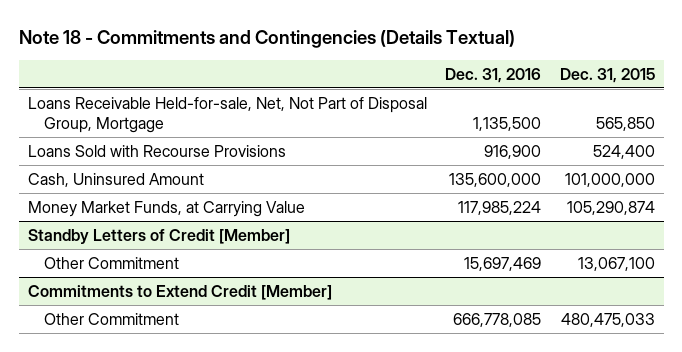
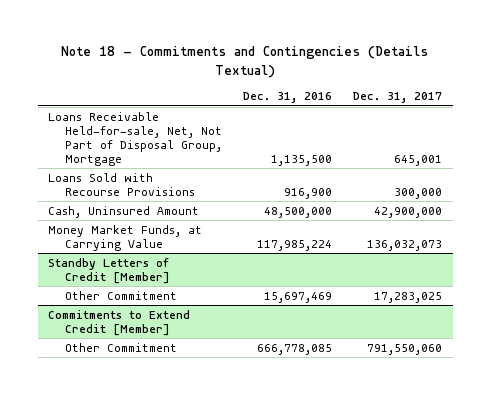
[559,67,655,83] Dec. 31, 2015 -> none
none -> [353,92,443,104] Dec. 31, 2017
[449,172,542,187] 135,600,000 -> [264,206,333,218] 48,500,000

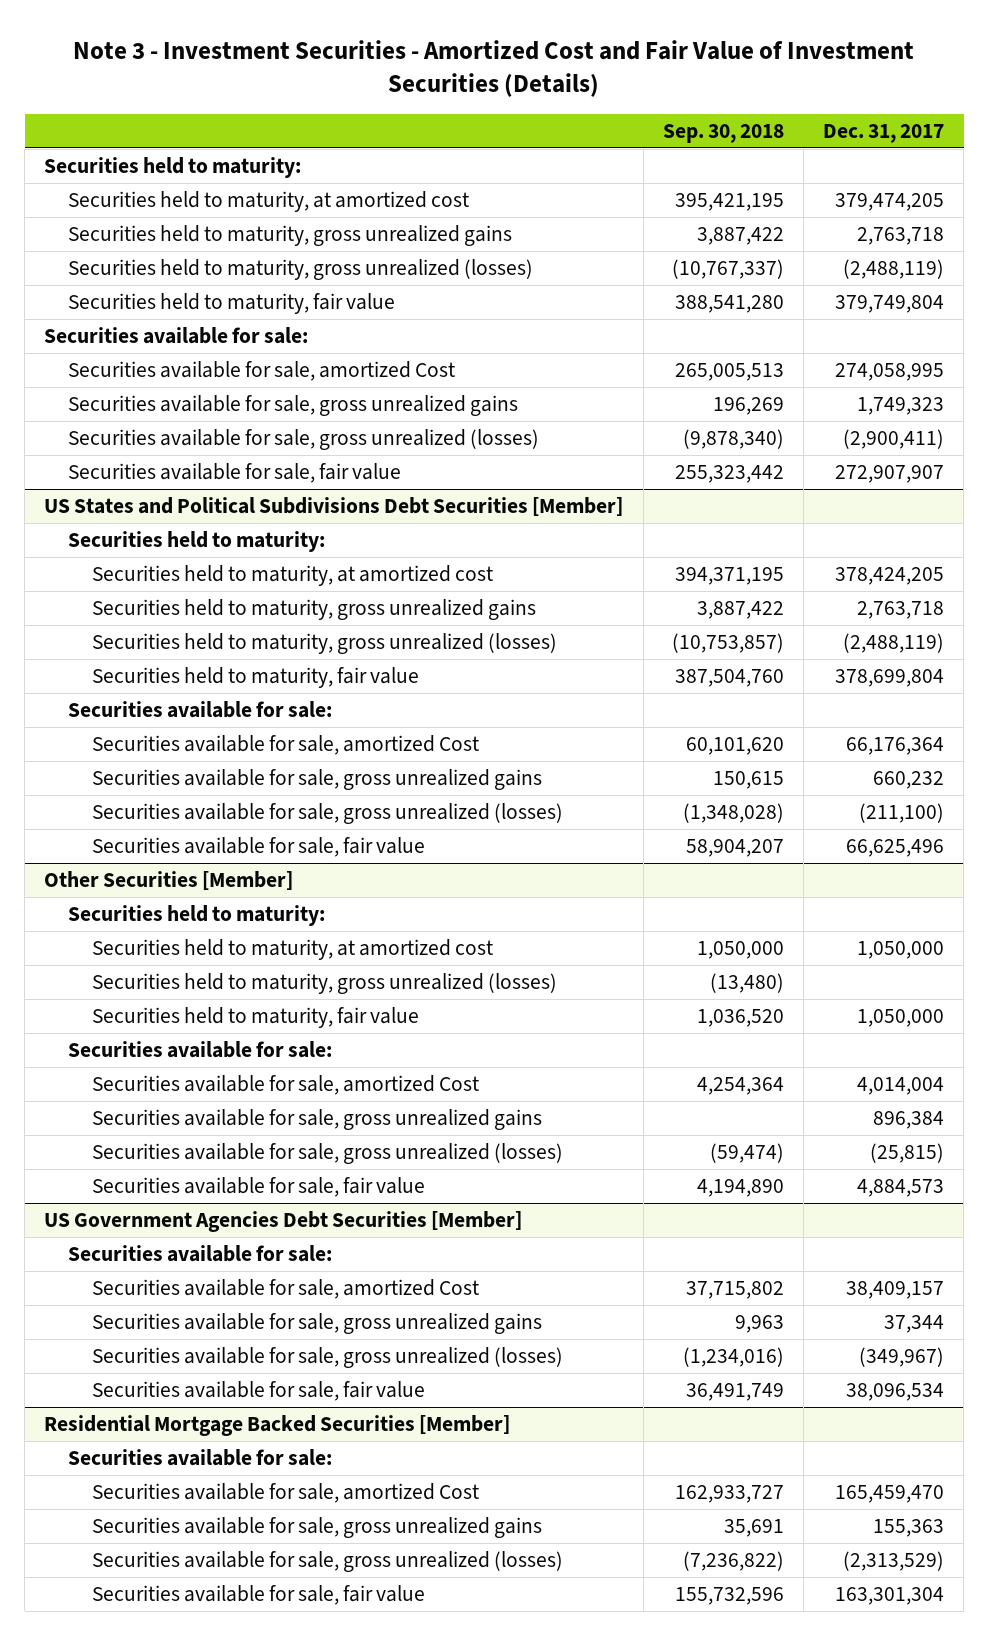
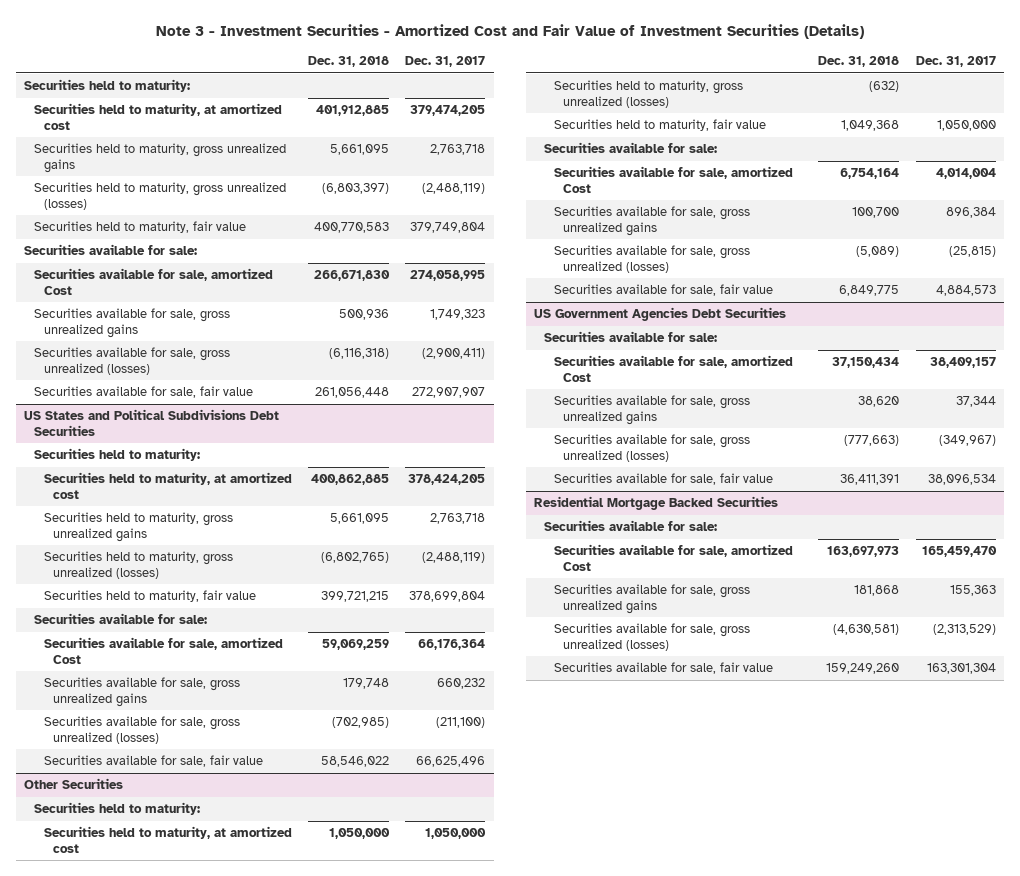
[662,123,784,143] Sep. 30, 2018 -> none
none -> [307,56,389,68] Dec. 31, 2018
[44,496,624,516] US States and Political Subdivisions Debt Securities [Member] -> [24,409,280,436] US States and Political Subdivisions Debt Securities
[44,870,294,890] Other Securities [Member] -> [24,778,124,790] Other Securities
[44,1210,523,1232] US Government Agencies Debt Securities [Member] -> [534,307,787,322] US Government Agencies Debt Securities
[44,1414,511,1436] Residential Mortgage Backed Securities [Member] -> [534,496,779,511] Residential Mortgage Backed Securities

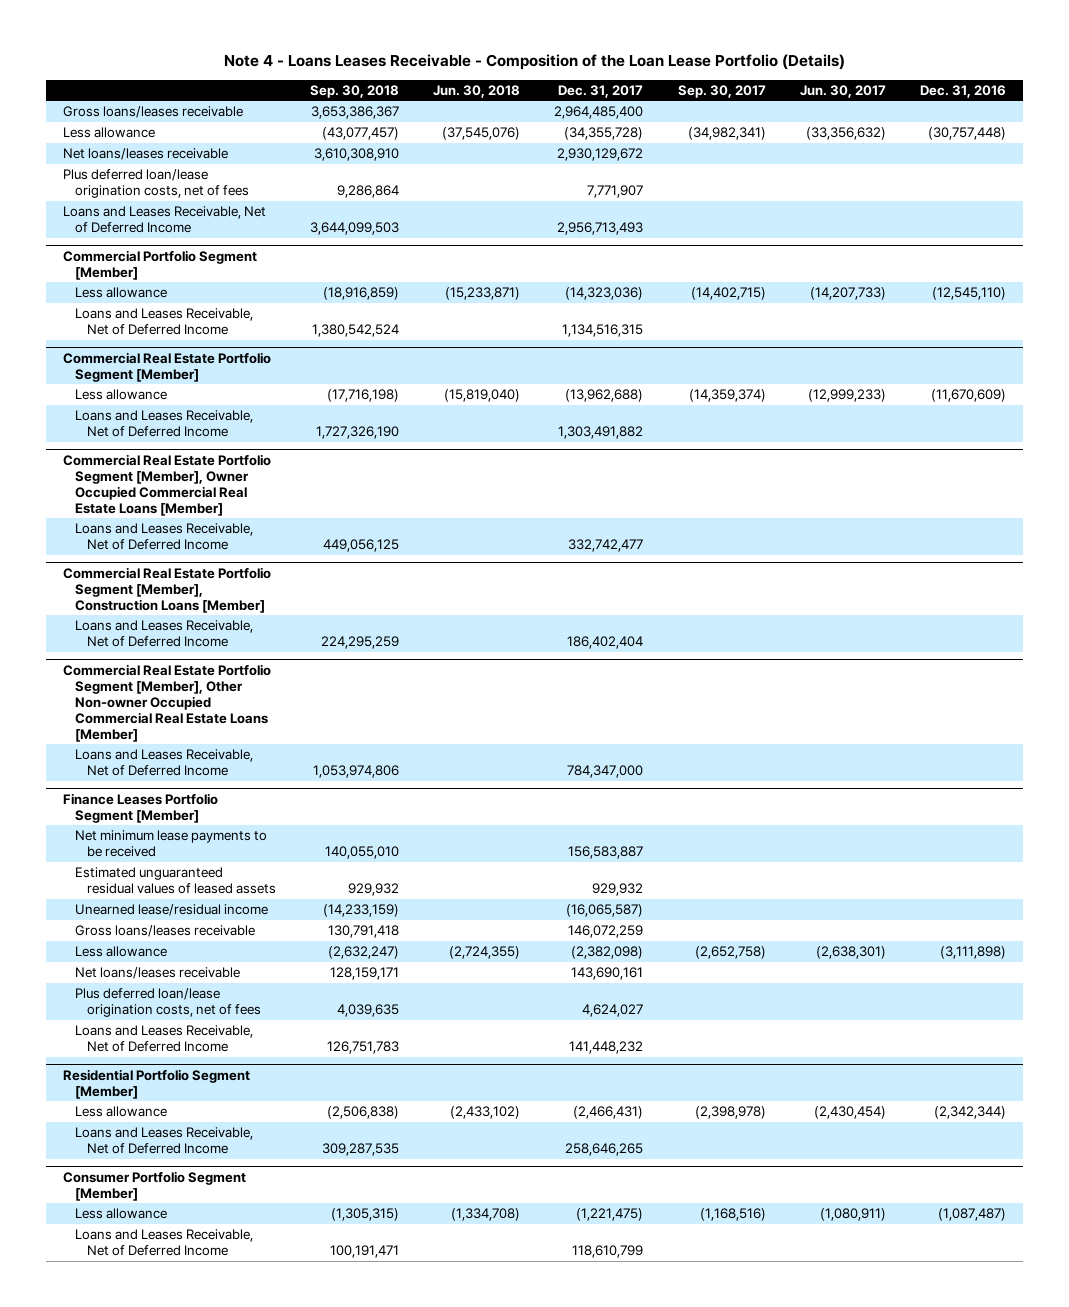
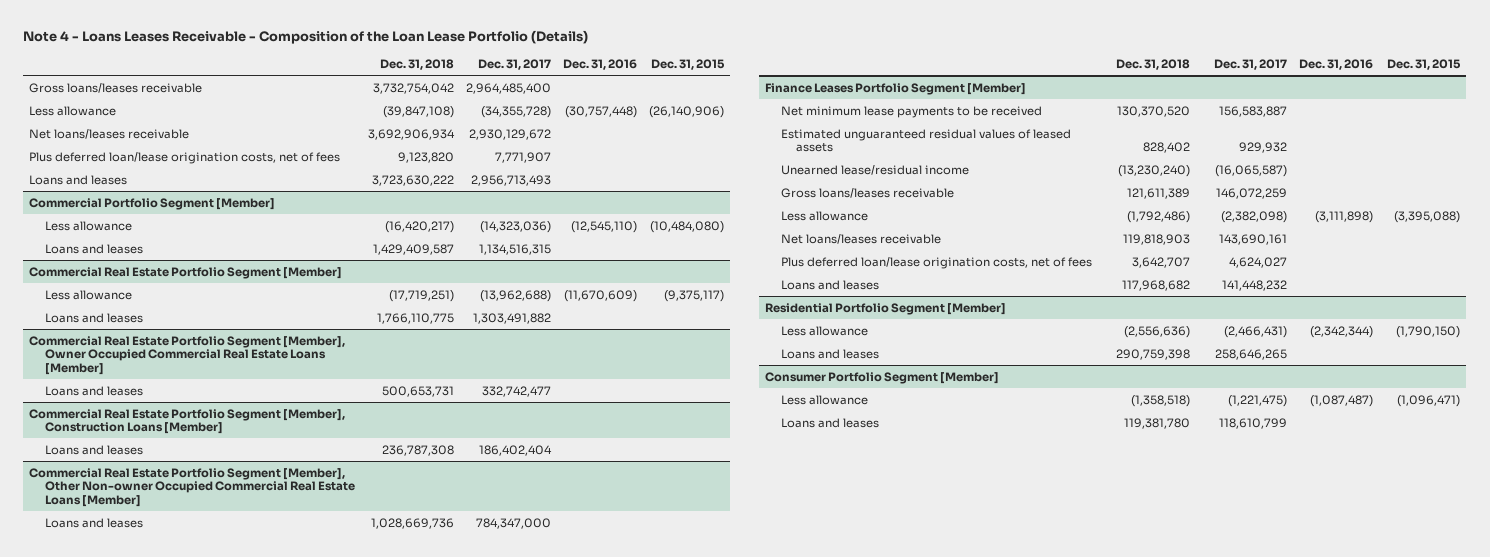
[309,84,399,98] Sep. 30, 2018 -> none
[433,84,521,98] Jun. 30, 2018 -> none
[677,84,766,98] Sep. 30, 2017 -> none
[799,84,886,98] Jun. 30, 2017 -> none
none -> [379,59,454,71] Dec. 31, 2018
none -> [651,59,726,71] Dec. 31, 2015
[62,206,266,233] Loans and Leases Receivable, Net of Deferred Income -> [29,174,128,185] Loans and leases
[74,308,253,335] Loans and Leases Receivable, Net of Deferred Income -> [44,243,143,254] Loans and leases
[74,410,253,437] Loans and Leases Receivable, Net of Deferred Income -> [44,312,143,323] Loans and leases
[74,523,253,550] Loans and Leases Receivable, Net of Deferred Income -> [44,385,143,396] Loans and leases
[74,620,253,647] Loans and Leases Receivable, Net of Deferred Income -> [44,444,143,455] Loans and leases
[74,749,253,776] Loans and Leases Receivable, Net of Deferred Income -> [44,517,143,528] Loans and leases
[74,1025,253,1052] Loans and Leases Receivable, Net of Deferred Income -> [780,279,879,290] Loans and leases
[74,1127,253,1154] Loans and Leases Receivable, Net of Deferred Income -> [780,348,879,359] Loans and leases
[74,1229,253,1256] Loans and Leases Receivable, Net of Deferred Income -> [780,417,879,428] Loans and leases

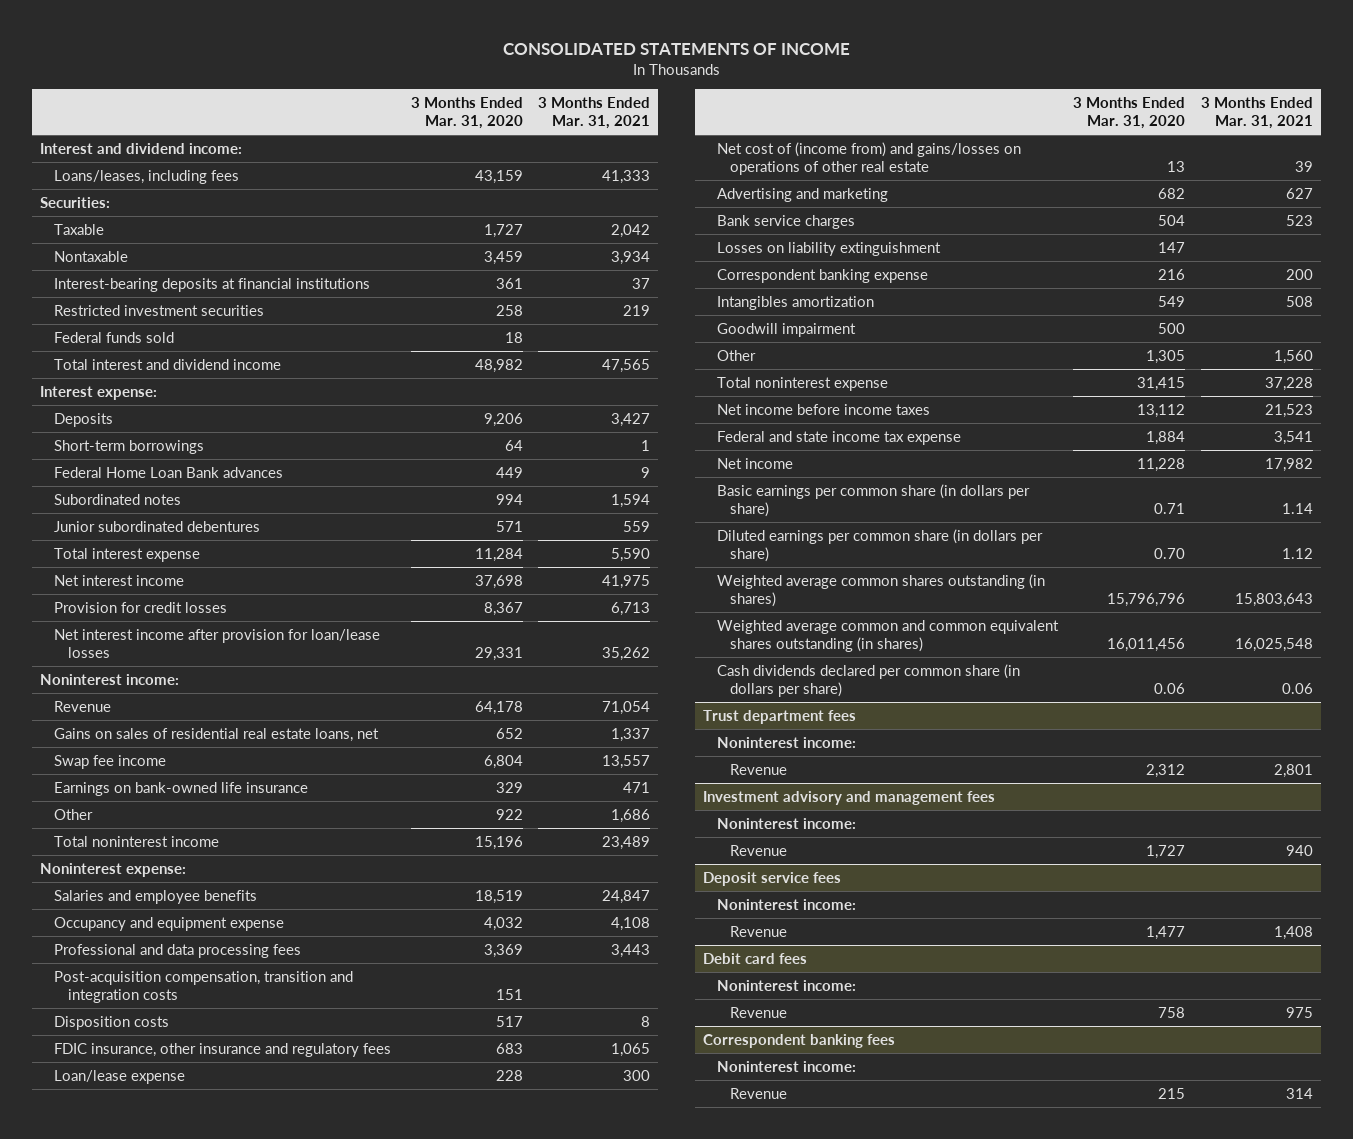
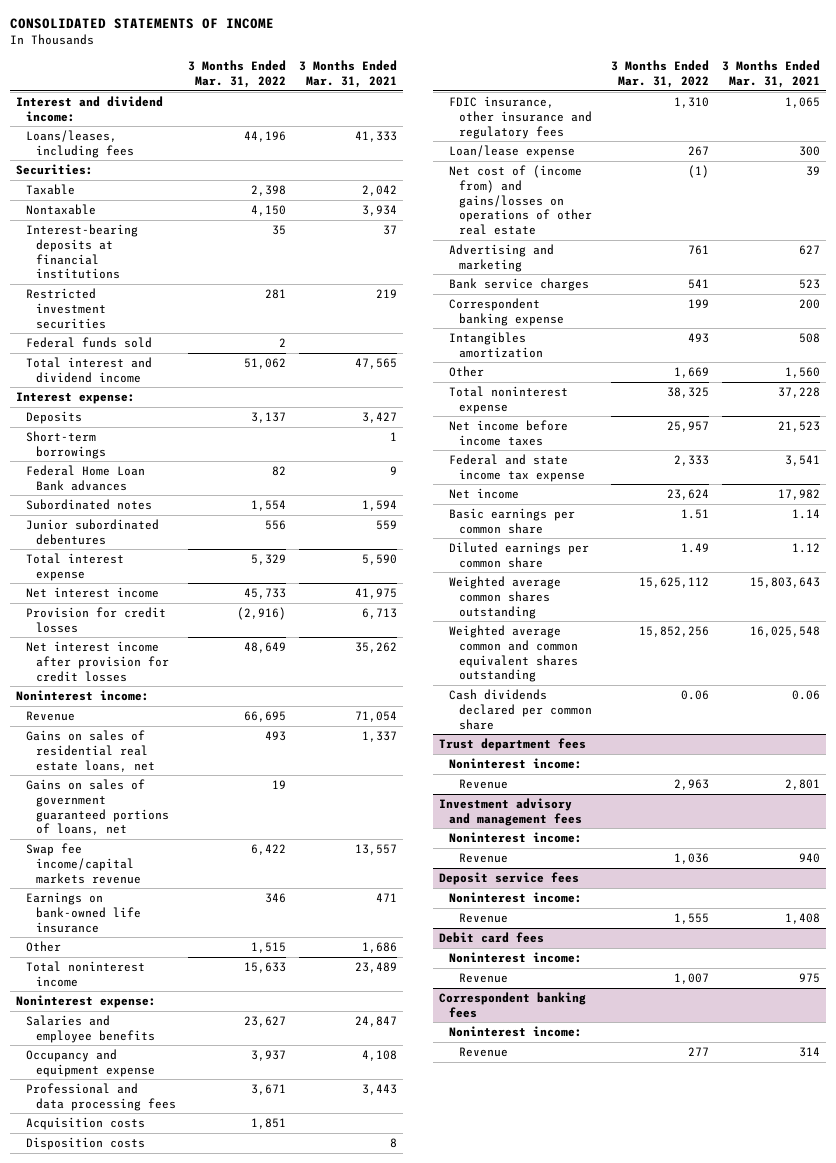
[410,97,523,129] 3 Months Ended Mar. 31, 2020 -> none
none -> [188,60,287,89] 3 Months Ended Mar. 31, 2022
[53,629,380,658] Net interest income after provision for loan/lease losses -> [26,640,170,682] Net interest income after provision for credit losses
none -> [26,778,170,836] Gains on sales of government guaranteed portions of loans, net
[53,755,166,770] Swap fee income -> [26,842,142,884] Swap fee income/capital markets revenue
[53,971,353,1003] Post-acquisition compensation, transition and integration costs -> none
none -> [26,1116,146,1130] Acquisition costs
[716,242,941,257] Losses on liability extinguishment -> none
[716,323,856,338] Goodwill impairment -> none
[716,484,1030,517] Basic earnings per common share (in dollars per share) -> [448,507,575,534] Basic earnings per common share
[716,529,1043,562] Diluted earnings per common share (in dollars per share) -> [448,541,589,568] Diluted earnings per common share
[716,574,1045,607] Weighted average common shares outstanding (in shares) -> [448,575,561,619] Weighted average common shares outstanding
[716,620,1059,652] Weighted average common and common equivalent shares outstanding (in shares) -> [448,624,578,683] Weighted average common and common equivalent shares outstanding
[716,664,1020,697] Cash dividends declared per common share (in dollars per share) -> [448,688,592,730] Cash dividends declared per common share

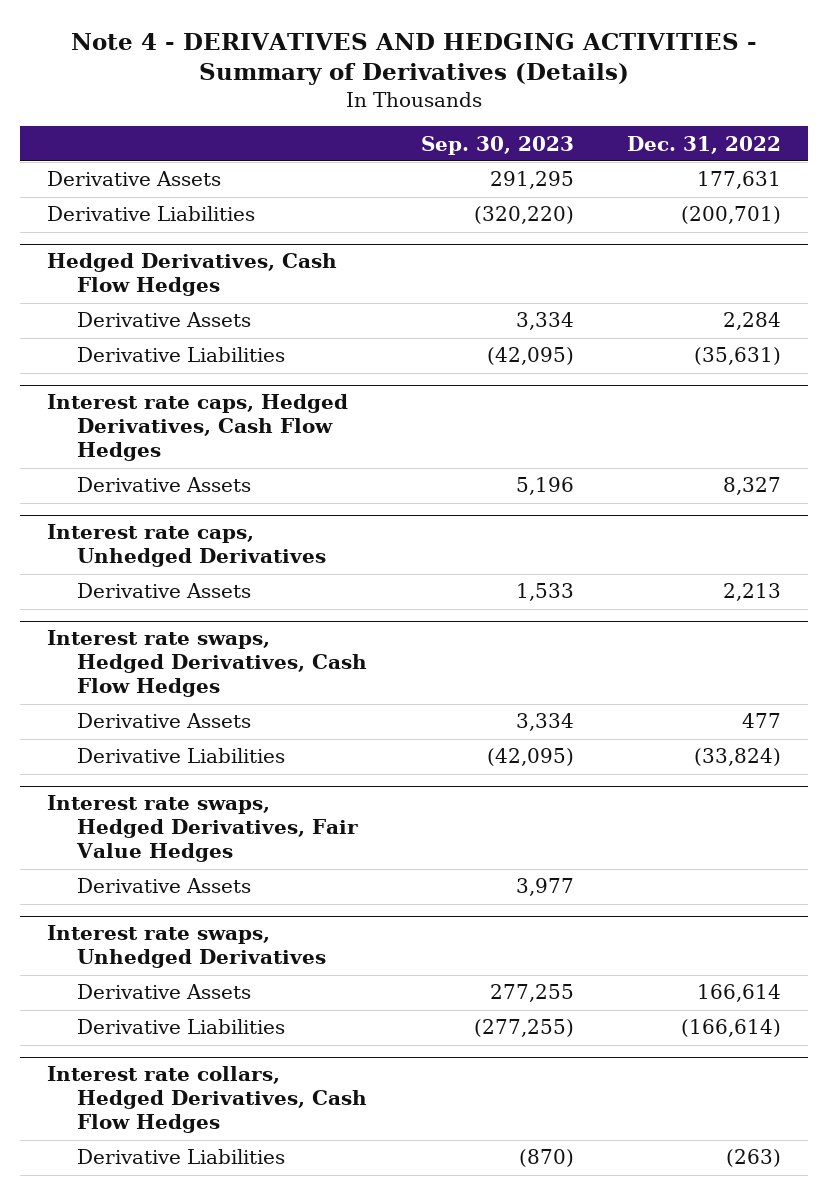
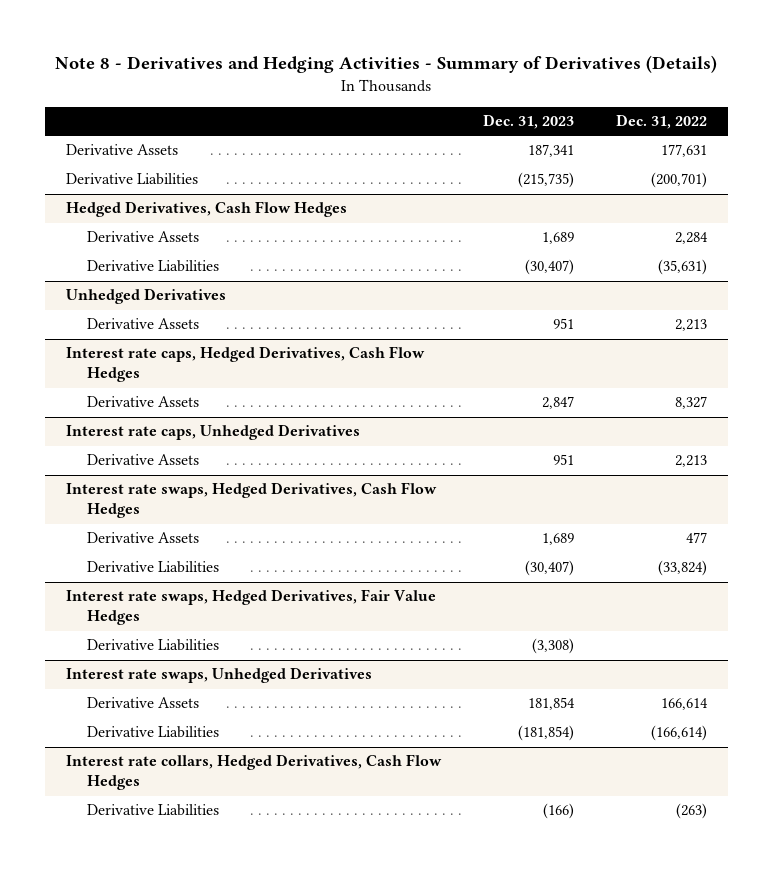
[71,32,758,86] Note 4 - DERIVATIVES AND HEDGING ACTIVITIES - Summary of Derivatives (Details) -> [55,55,718,74] Note 8 - Derivatives and Hedging Activities - Summary of Derivatives (Details)
[420,135,574,155] Sep. 30, 2023 -> none
none -> [482,114,574,130] Dec. 31, 2023
none -> [65,288,226,305] Unhedged Derivatives
none -> [86,318,199,330] Derivative Assets
[76,878,251,894] Derivative Assets -> none
none -> [86,639,219,652] Derivative Liabilities

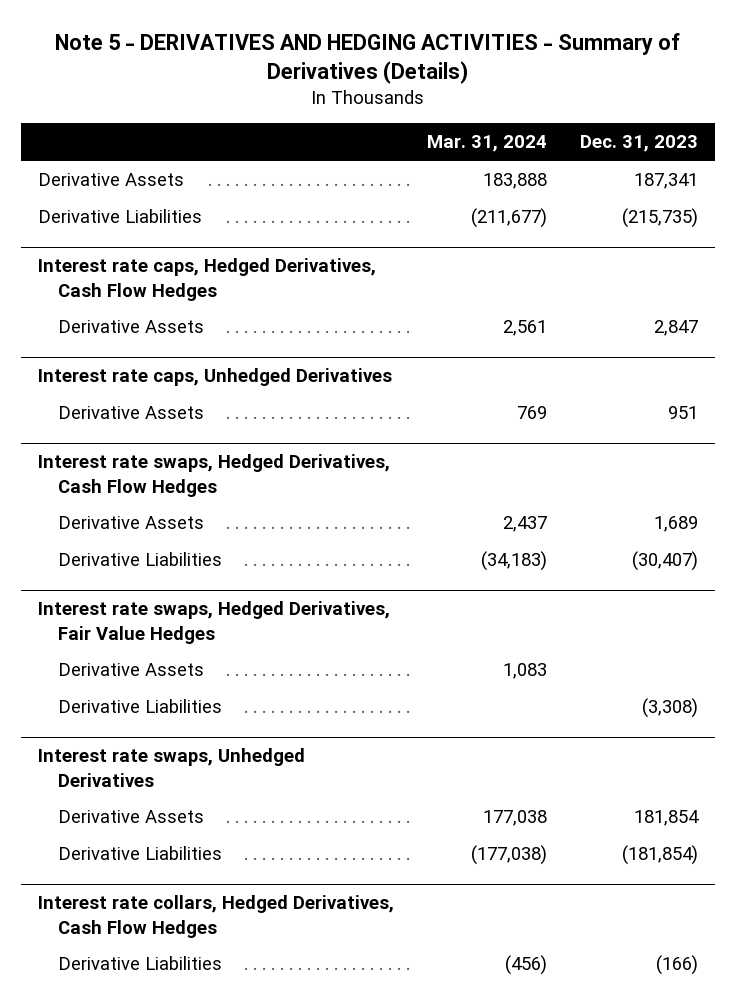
[55,55,718,74] Note 8 - Derivatives and Hedging Activities - Summary of Derivatives (Details) -> [55,33,681,85] Note 5 - DERIVATIVES AND HEDGING ACTIVITIES - Summary of Derivatives (Details)
[615,114,707,130] Dec. 31, 2022 -> none
none -> [427,135,548,153] Mar. 31, 2024
[65,201,347,218] Hedged Derivatives, Cash Flow Hedges -> none
[86,231,199,243] Derivative Assets -> none
[86,260,219,273] Derivative Liabilities -> none
[65,288,226,305] Unhedged Derivatives -> none
[86,318,199,330] Derivative Assets -> none
none -> [58,663,205,677] Derivative Assets

